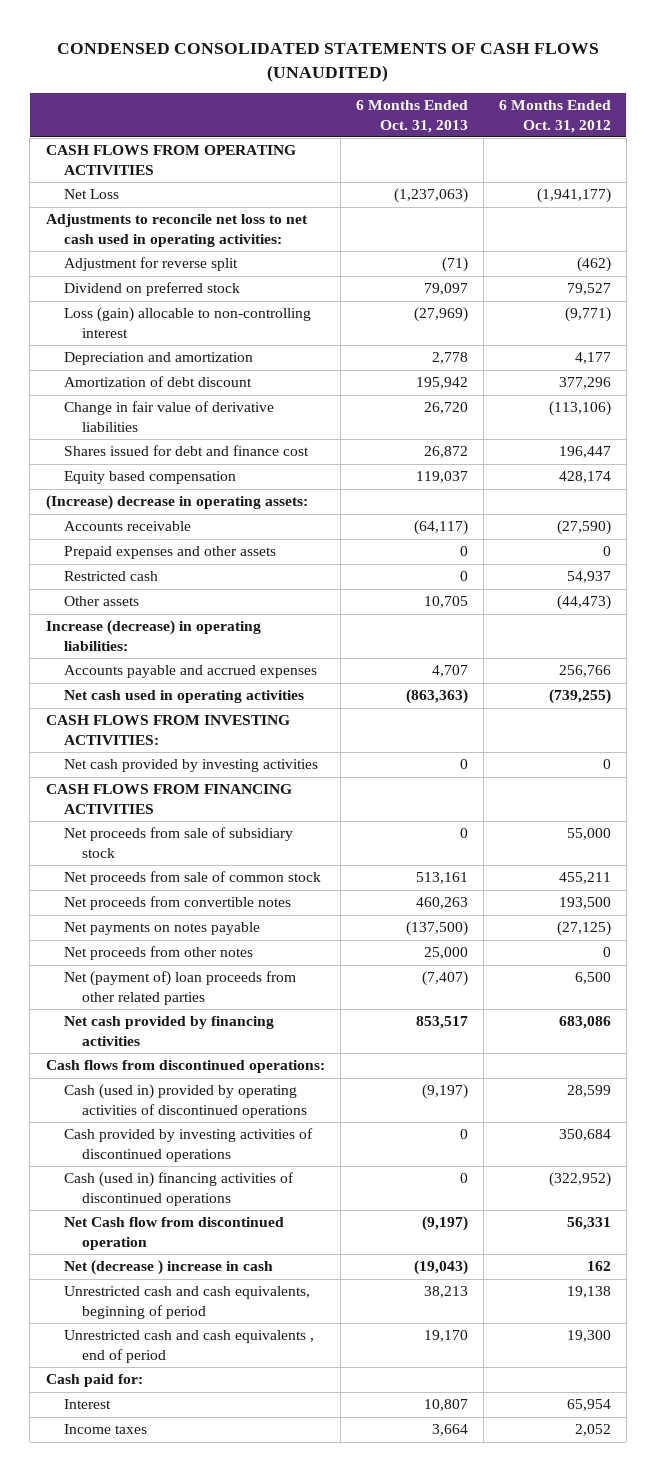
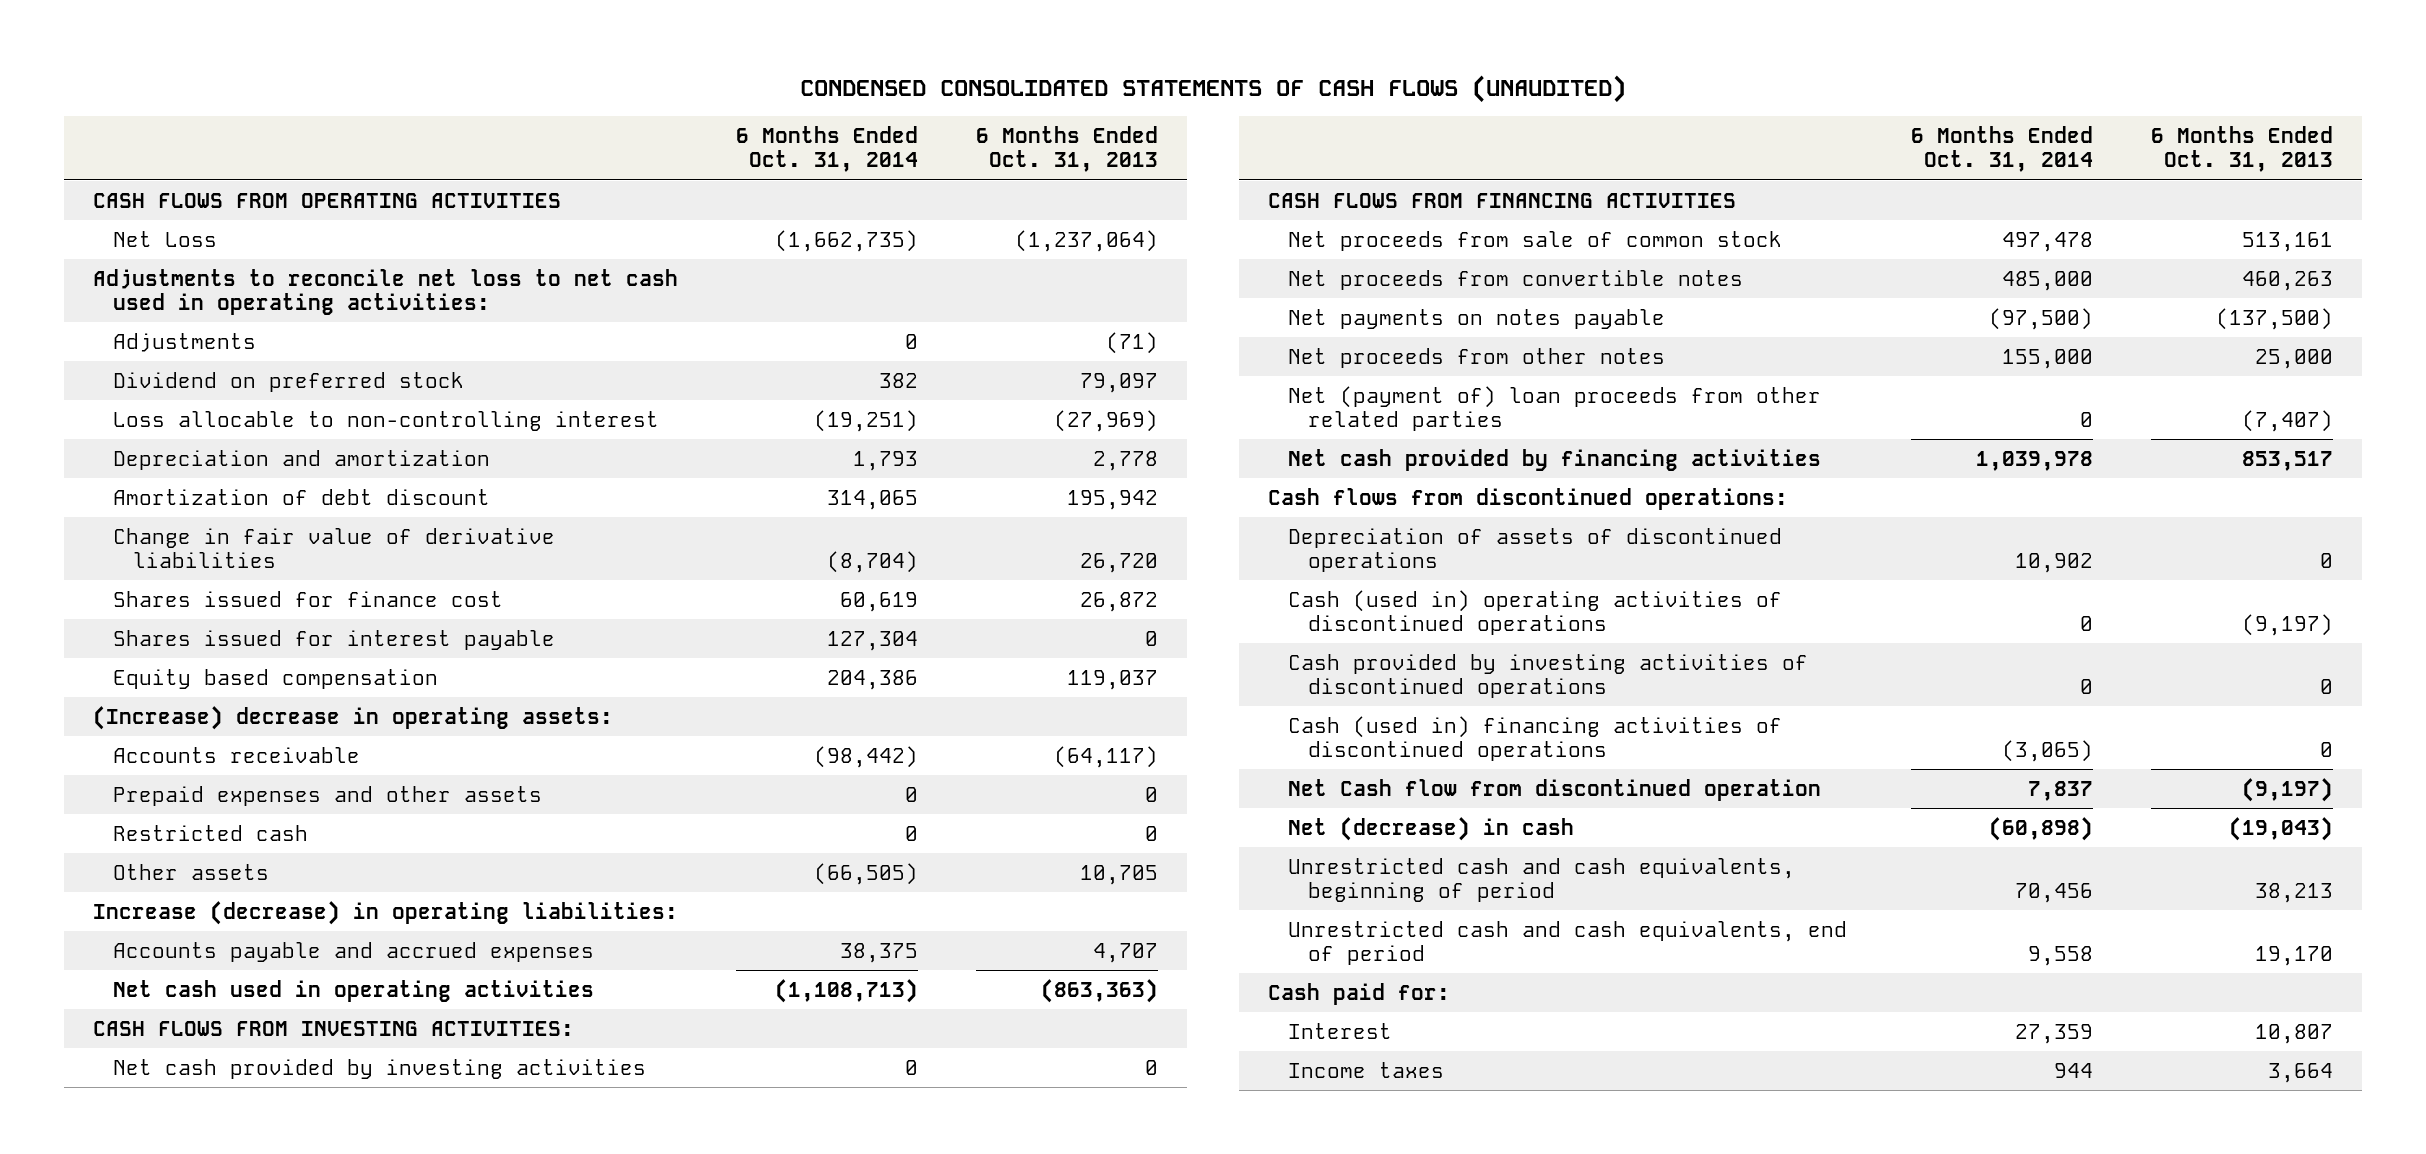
[498,100,611,133] 6 Months Ended Oct. 31, 2012 -> none
none -> [736,126,919,173] 6 Months Ended Oct. 31, 2014
[393,188,468,204] (1,237,063) -> [1015,229,1159,252] (1,237,064)
[63,257,238,272] Adjustment for reverse split -> none
none -> [112,332,256,352] Adjustments
[63,307,311,338] Loss (gain) allocable to non-controlling interest -> [112,410,659,431] Loss allocable to non-controlling interest
[63,445,309,457] Shares issued for debt and finance cost -> [112,590,503,607] Shares issued for finance cost
none -> [112,629,555,650] Shares issued for interest payable
[63,827,293,858] Net proceeds from sale of subsidiary stock -> none
none -> [1287,527,1782,572] Depreciation of assets of discontinued operations
[63,1084,307,1118] Cash (used in) provided by operating activities of discontinued operations -> [1287,589,1782,635] Cash (used in) operating activities of discontinued operations
[63,1260,273,1276] Net (decrease ) increase in cash -> [1287,816,1574,841] Net (decrease) in cash
[63,1330,314,1363] Unrestricted cash and cash equivalents , end of period -> [1287,920,1847,965] Unrestricted cash and cash equivalents, end of period

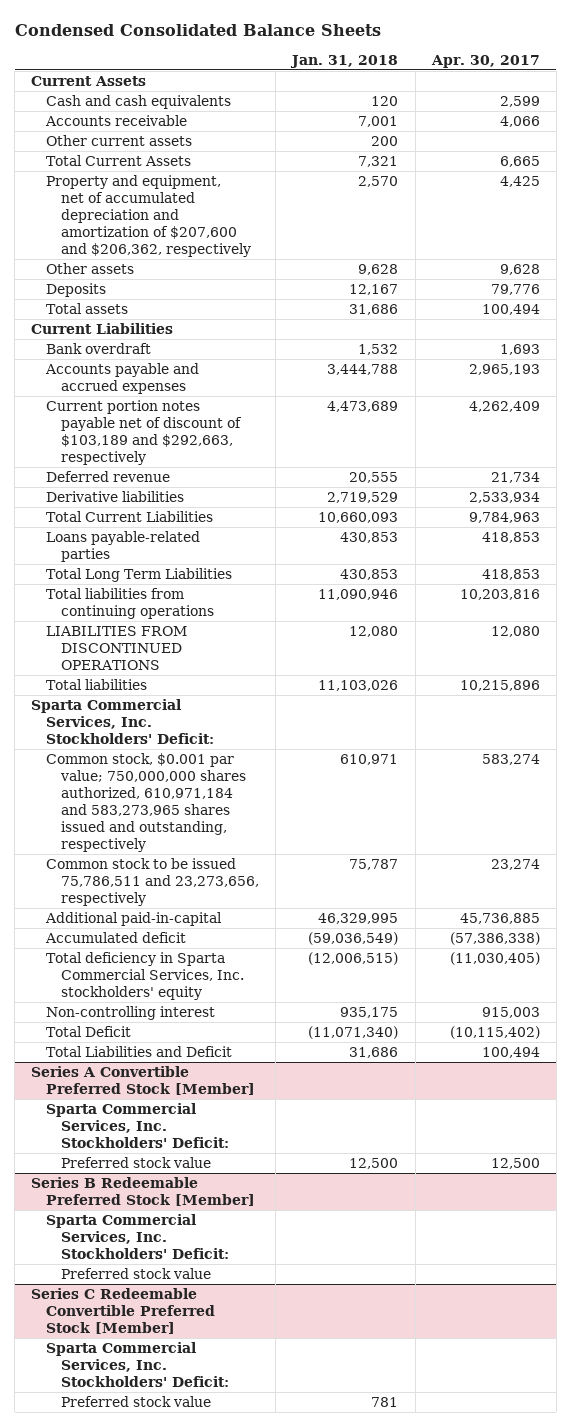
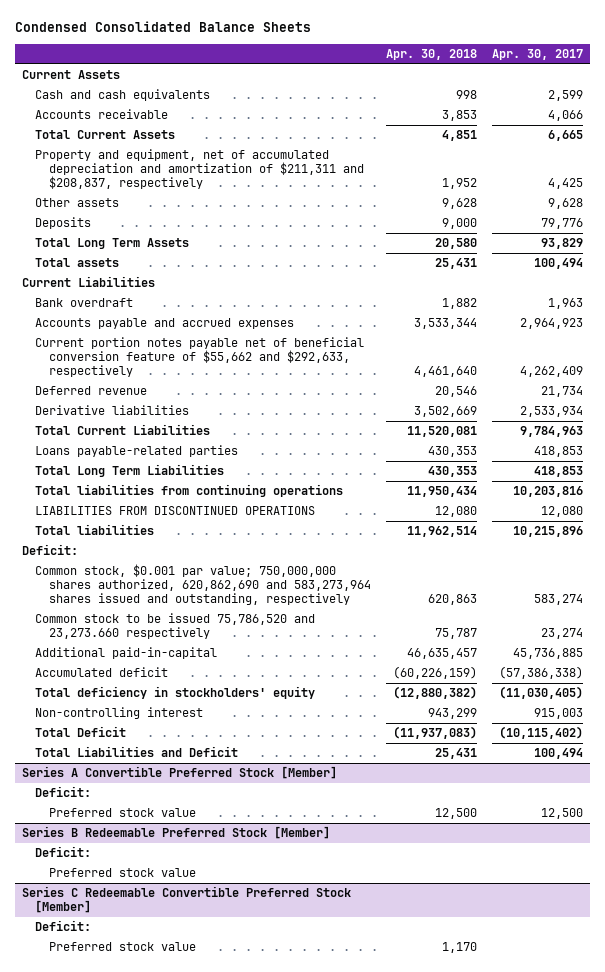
[290,54,399,68] Jan. 31, 2018 -> none
none -> [385,48,477,60] Apr. 30, 2018
[46,135,193,147] Other current assets -> none
[46,175,252,257] Property and equipment, net of accumulated depreciation and amortization of $207,600 and $206,362, respectively -> [35,149,364,189] Property and equipment, net of accumulated depreciation and amortization of $211,311 and $208,837, respectively
none -> [35,238,190,250] Total Long Term Assets
[499,344,540,356] 1,693 -> [547,298,583,310] 1,963
[468,364,540,376] 2,965,193 -> [519,318,583,330] 2,964,923
[46,400,243,465] Current portion notes payable net of discount of $103,189 and $292,663, respectively -> [35,337,365,377] Current portion notes payable net of beneficial conversion feature of $55,662 and $292,633, respectively
[31,699,215,744] Sparta Commercial Services, Inc. Stockholders' Deficit: -> [22,544,79,556] Deficit:
[46,753,247,852] Common stock, $0.001 par value; 750,000,000 shares authorized, 610,971,184 and 583,273,965 shares issued and outstanding, respectively -> [35,564,371,605] Common stock, $0.001 par value; 750,000,000 shares authorized, 620,862,690 and 583,273,964 shares issued and outstanding, respectively
[46,858,260,906] Common stock to be issued 75,786,511 and 23,273,656, respectively -> [35,613,316,639] Common stock to be issued 75,786,520 and 23,273.660 respectively
[46,952,245,1000] Total deficiency in Sparta Commercial Services, Inc. stockholders' equity -> [35,686,316,700] Total deficiency in stockholders' equity
[46,1103,230,1148] Sparta Commercial Services, Inc. Stockholders' Deficit: -> [35,786,92,798] Deficit:
[46,1214,230,1259] Sparta Commercial Services, Inc. Stockholders' Deficit: -> [35,846,92,858] Deficit:
[46,1342,230,1387] Sparta Commercial Services, Inc. Stockholders' Deficit: -> [35,920,92,932] Deficit:

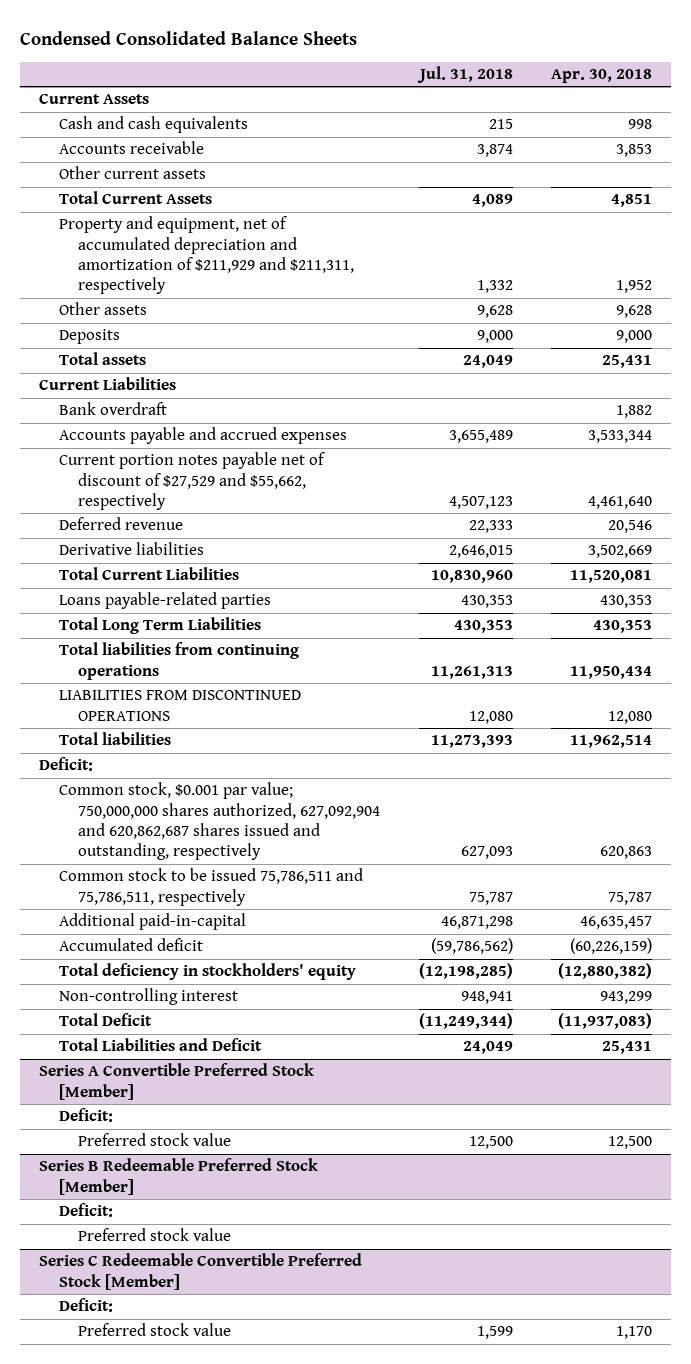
[491,48,583,60] Apr. 30, 2017 -> none
none -> [416,65,513,83] Jul. 31, 2018
none -> [58,166,206,180] Other current assets
[35,149,364,189] Property and equipment, net of accumulated depreciation and amortization of $211,311 and $208,837, respectively -> [58,216,355,295] Property and equipment, net of accumulated depreciation and amortization of $211,929 and $211,311, respectively
[35,238,190,250] Total Long Term Assets -> none
[35,337,365,377] Current portion notes payable net of beneficial conversion feature of $55,662 and $292,633, respectively -> [58,452,325,510] Current portion notes payable net of discount of $27,529 and $55,662, respectively
[35,564,371,605] Common stock, $0.001 par value; 750,000,000 shares authorized, 620,862,690 and 583,273,964 shares issued and outstanding, respectively -> [58,782,381,861] Common stock, $0.001 par value; 750,000,000 shares authorized, 627,092,904 and 620,862,687 shares issued and outstanding, respectively
[35,613,316,639] Common stock to be issued 75,786,520 and 23,273.660 respectively -> [58,868,363,906] Common stock to be issued 75,786,511 and 75,786,511, respectively

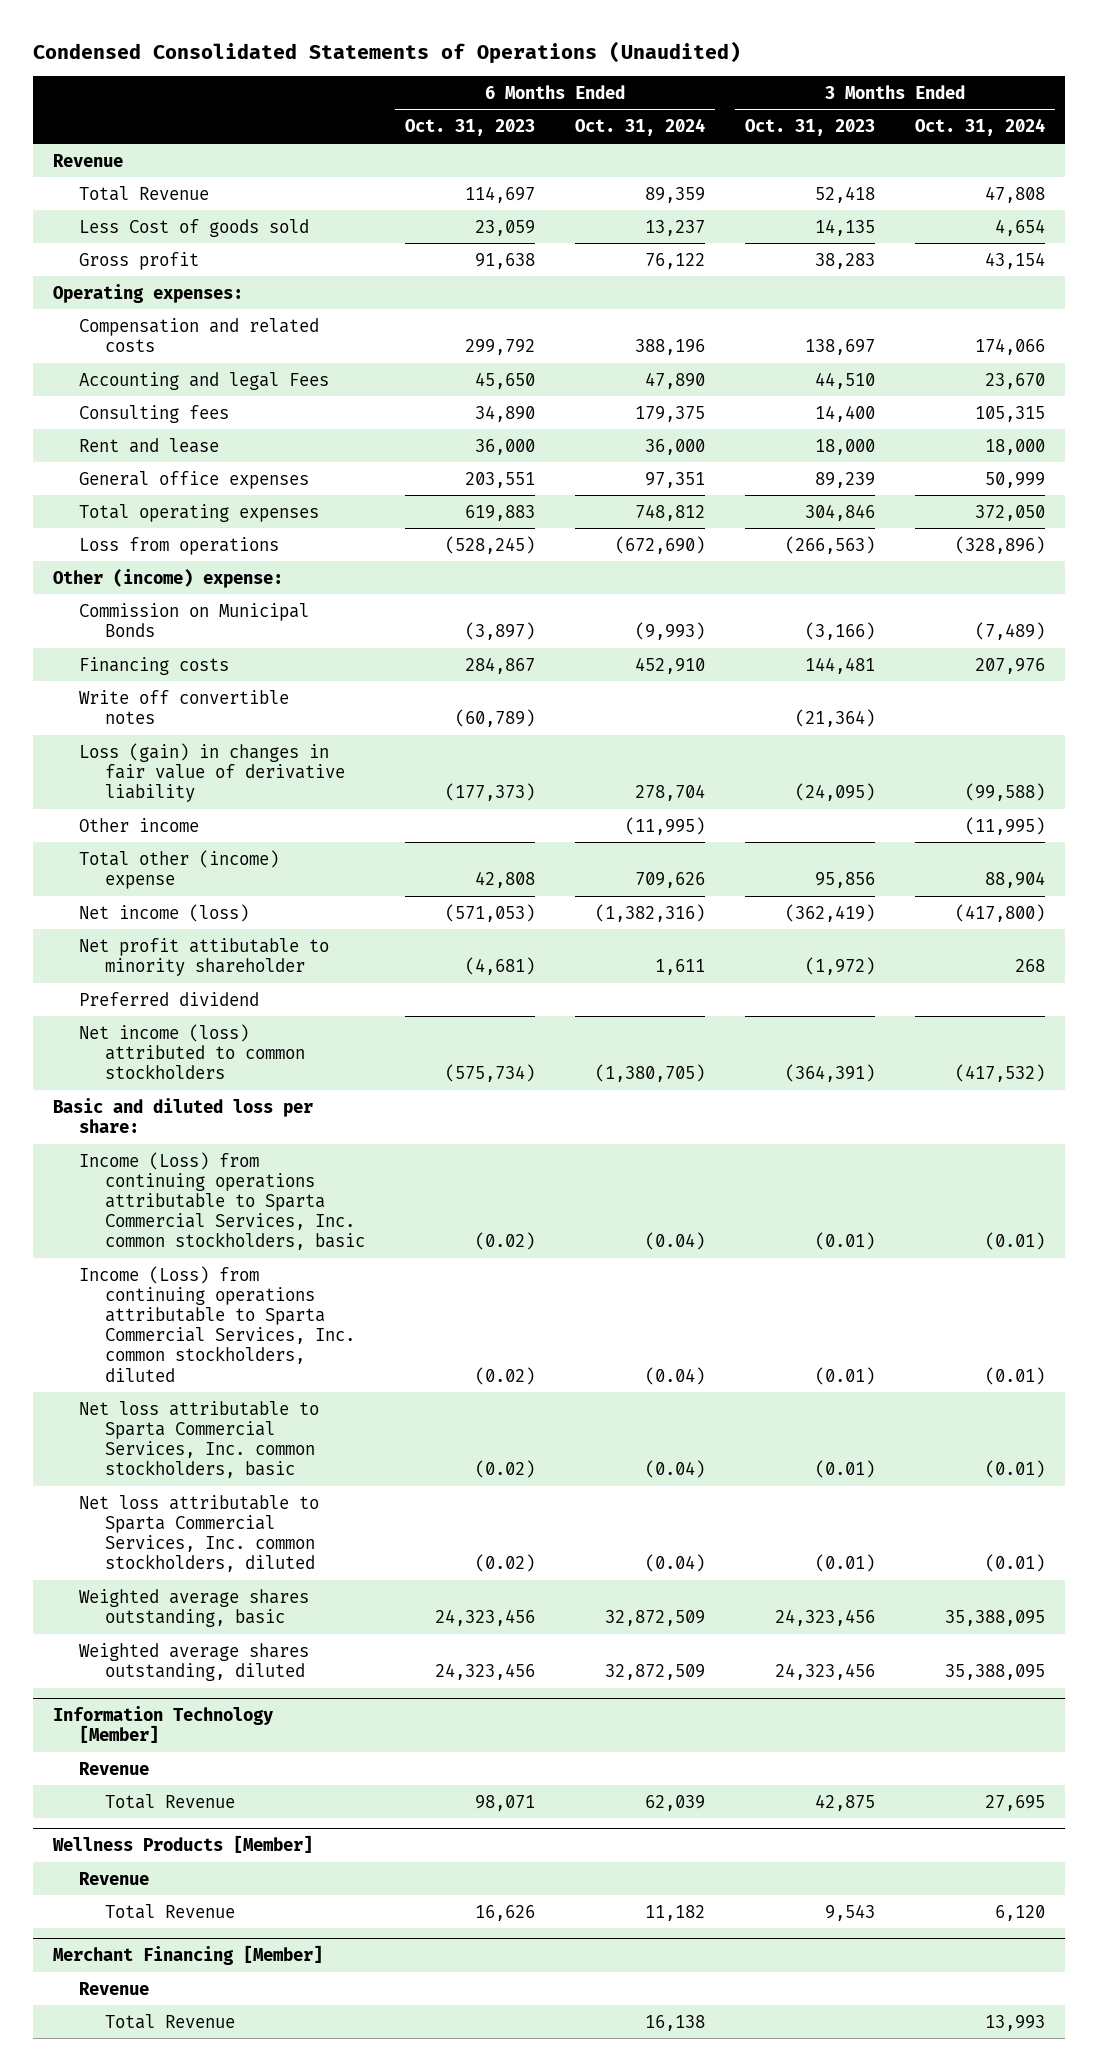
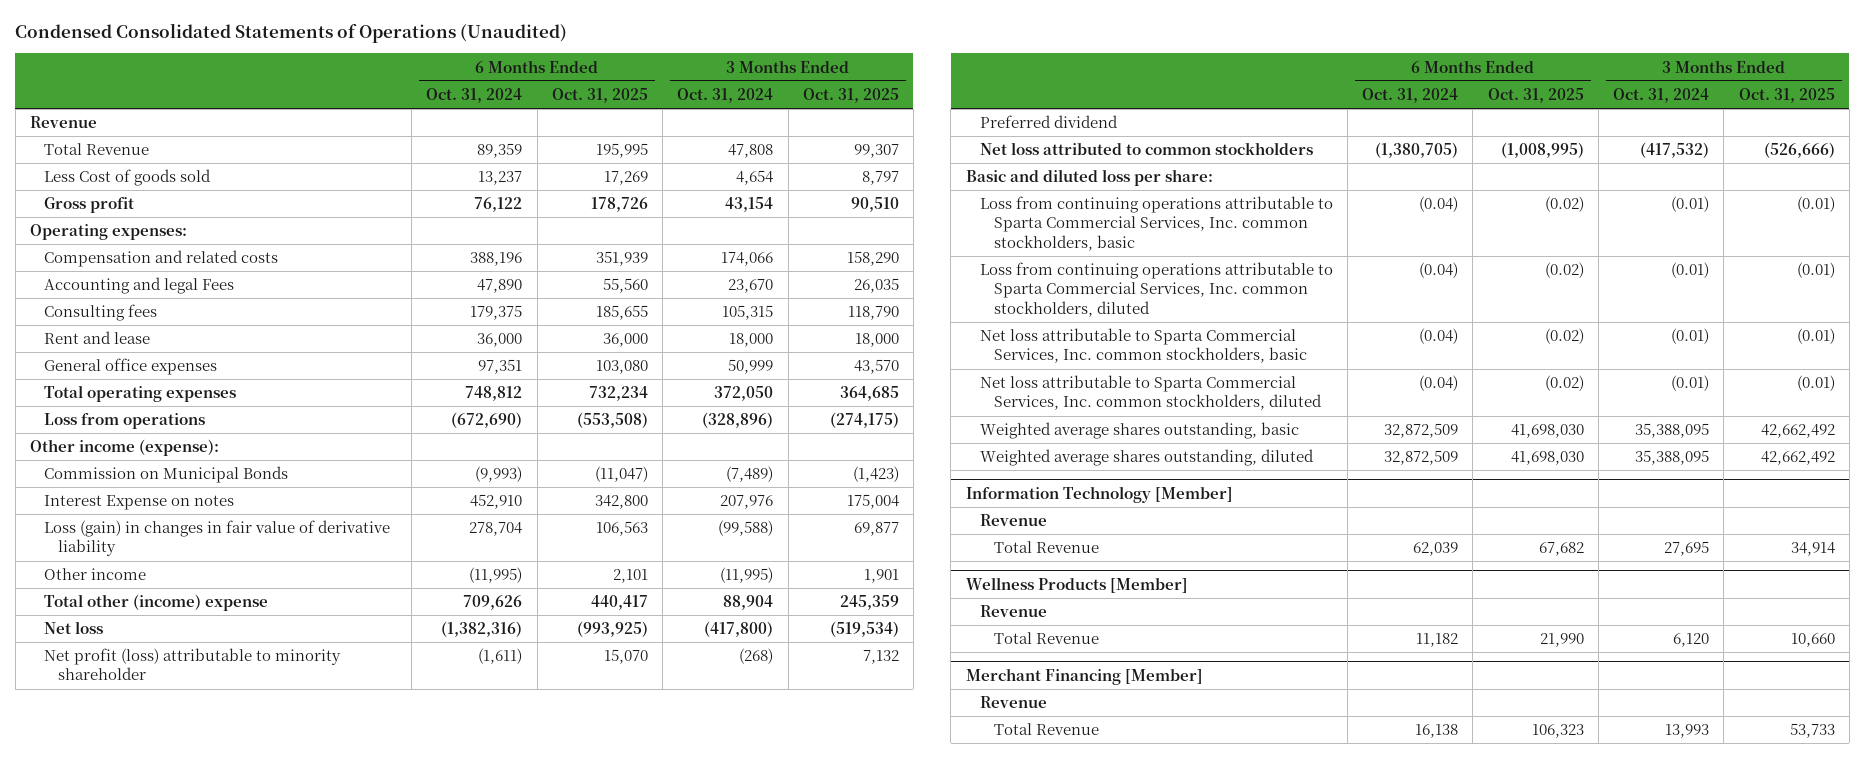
[404,119,535,137] Oct. 31, 2023 -> none
[744,119,875,137] Oct. 31, 2023 -> none
none -> [551,87,648,103] Oct. 31, 2025
none -> [802,87,899,103] Oct. 31, 2025
[53,568,284,588] Other (income) expense: -> [29,439,219,457] Other income (expense):
[78,689,289,724] Write off convertible notes -> none
[78,656,229,675] Financing costs -> [43,495,234,511] Interest Expense on notes
[78,903,249,922] Net income (loss) -> [43,621,103,635] Net loss
[78,937,329,976] Net profit attibutable to minority shareholder -> [43,648,341,681] Net profit (loss) attributable to minority shareholder
[654,958,705,975] 1,611 -> [478,648,523,665] (1,611)
[1014,958,1045,972] 268 -> [739,648,774,665] (268)
[78,1023,305,1079] Net income (loss) attributed to common stockholders -> [979,142,1313,156] Net loss attributed to common stockholders
[78,1151,365,1251] Income (Loss) from continuing operations attributable to Sparta Commercial Services, Inc. common stockholders, basic -> [979,196,1333,251] Loss from continuing operations attributable to Sparta Commercial Services, Inc. common stockholders, basic
[78,1265,355,1382] Income (Loss) from continuing operations attributable to Sparta Commercial Services, Inc. common stockholders, diluted -> [979,262,1333,317] Loss from continuing operations attributable to Sparta Commercial Services, Inc. common stockholders, diluted

